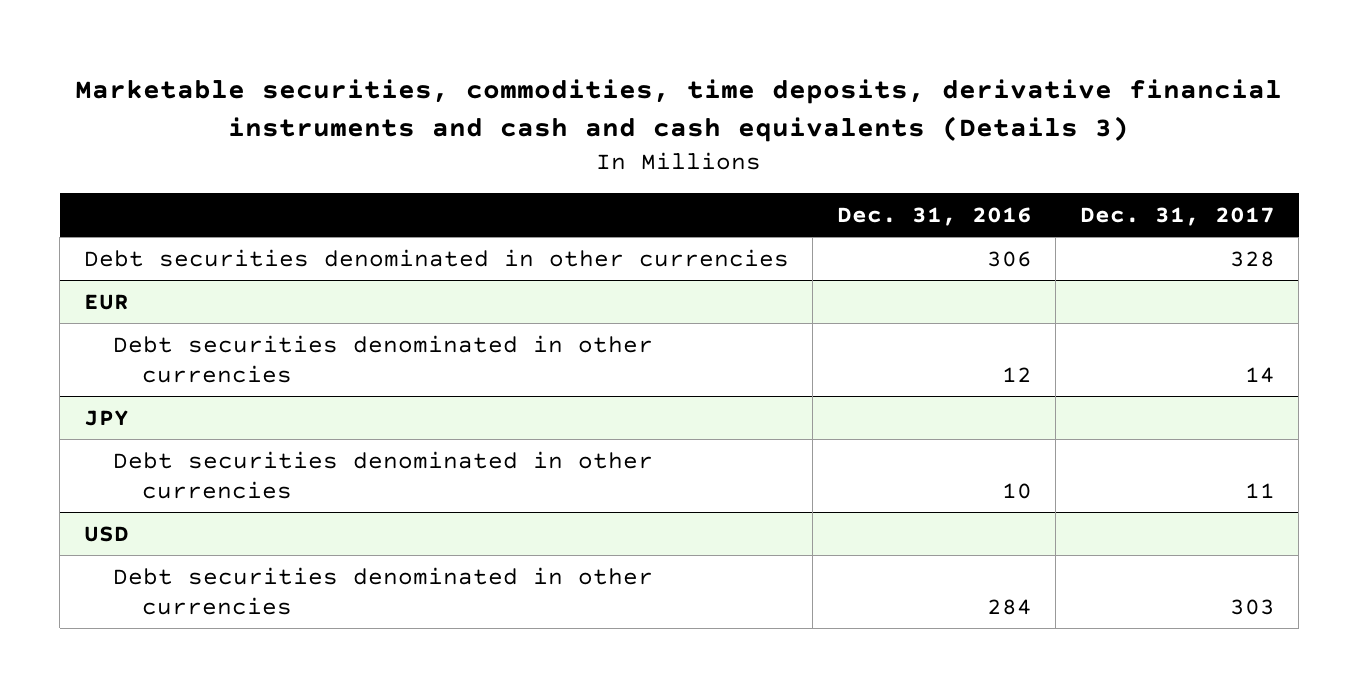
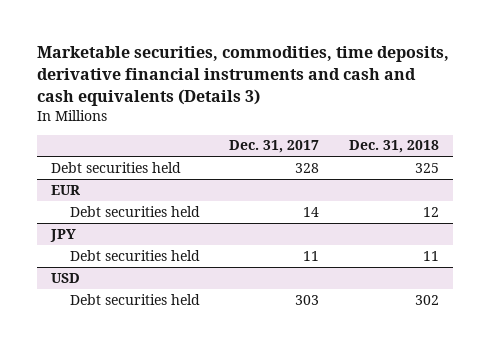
[836,206,1032,226] Dec. 31, 2016 -> none
none -> [348,140,439,154] Dec. 31, 2018
[83,248,789,267] Debt securities denominated in other currencies -> [51,161,182,173] Debt securities held
[112,334,653,383] Debt securities denominated in other currencies -> [69,205,200,217] Debt securities held
[112,450,653,499] Debt securities denominated in other currencies -> [69,249,200,261] Debt securities held
[112,566,653,615] Debt securities denominated in other currencies -> [69,293,200,305] Debt securities held

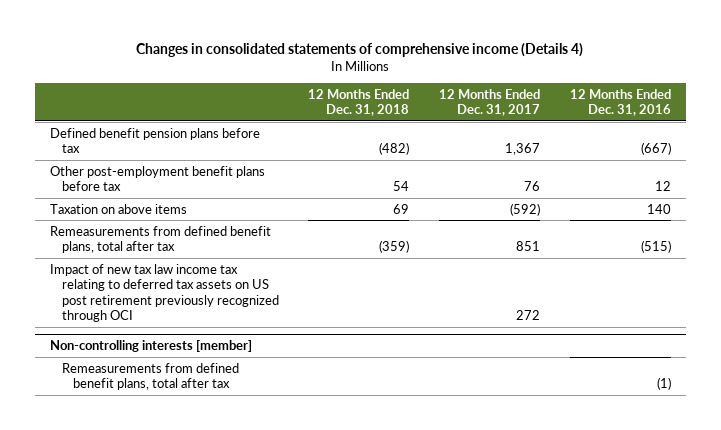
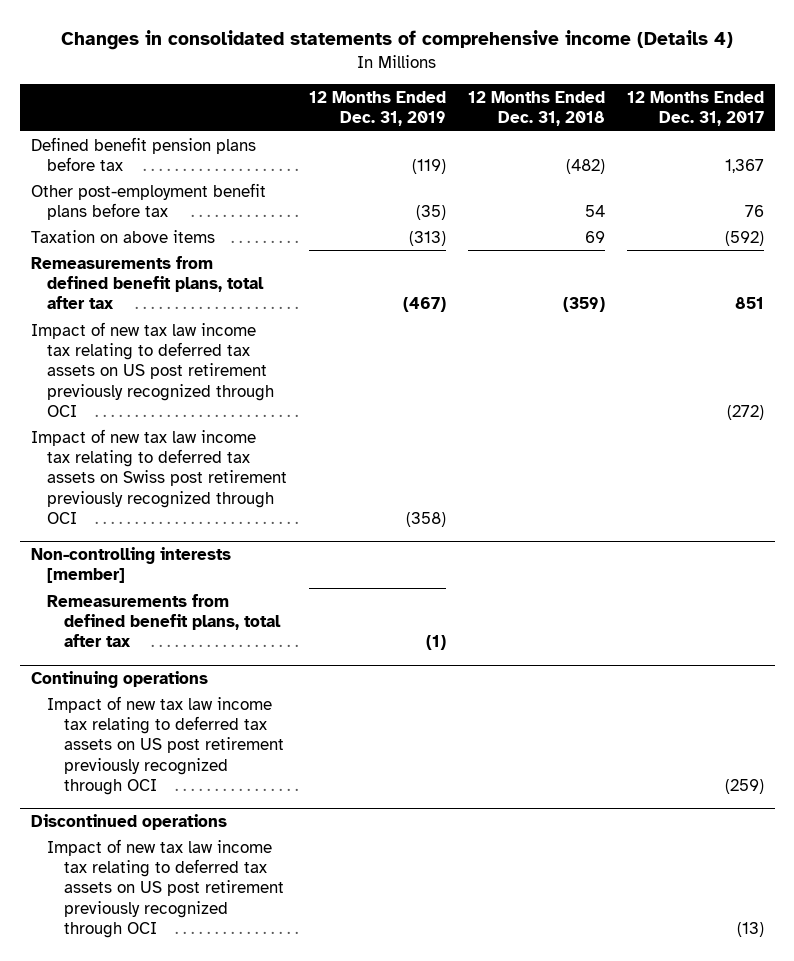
[569,88,671,117] 12 Months Ended Dec. 31, 2016 -> none
none -> [309,91,447,127] 12 Months Ended Dec. 31, 2019
[516,310,541,321] 272 -> [726,404,764,420] (272)
none -> [30,428,288,524] Impact of new tax law income tax relating to deferred tax assets on Swiss post retirement previously recognized through OCI
none -> [30,670,208,688] Continuing operations
none -> [47,695,285,795] Impact of new tax law income tax relating to deferred tax assets on US post retirement previously recognized through OCI
none -> [30,813,227,830] Discontinued operations
none -> [47,838,285,938] Impact of new tax law income tax relating to deferred tax assets on US post retirement previously recognized through OCI

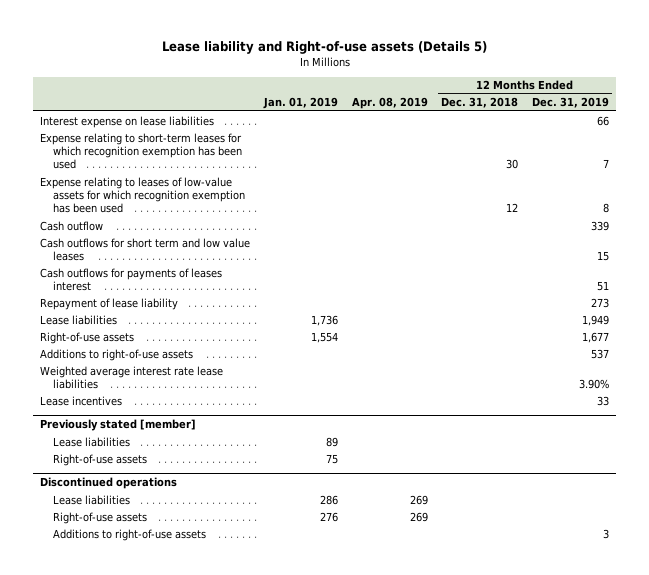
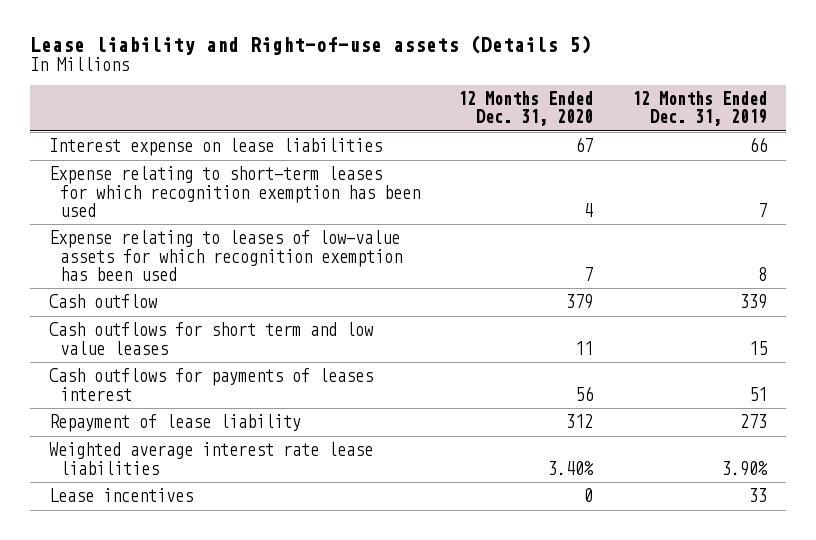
[262,97,338,110] Jan. 01, 2019 -> none
[351,97,428,110] Apr. 08, 2019 -> none
[441,97,519,109] Dec. 31, 2018 -> none
none -> [458,91,594,127] 12 Months Ended Dec. 31, 2020
[40,314,118,325] Lease liabilities -> none
[40,331,135,344] Right-of-use assets -> none
[40,348,194,361] Additions to right-of-use assets -> none
[40,419,197,432] Previously stated [member] -> none
[52,436,130,447] Lease liabilities -> none
[52,453,147,466] Right-of-use assets -> none
[40,477,178,490] Discontinued operations -> none
[52,494,130,505] Lease liabilities -> none
[52,511,147,524] Right-of-use assets -> none
[52,528,206,541] Additions to right-of-use assets -> none

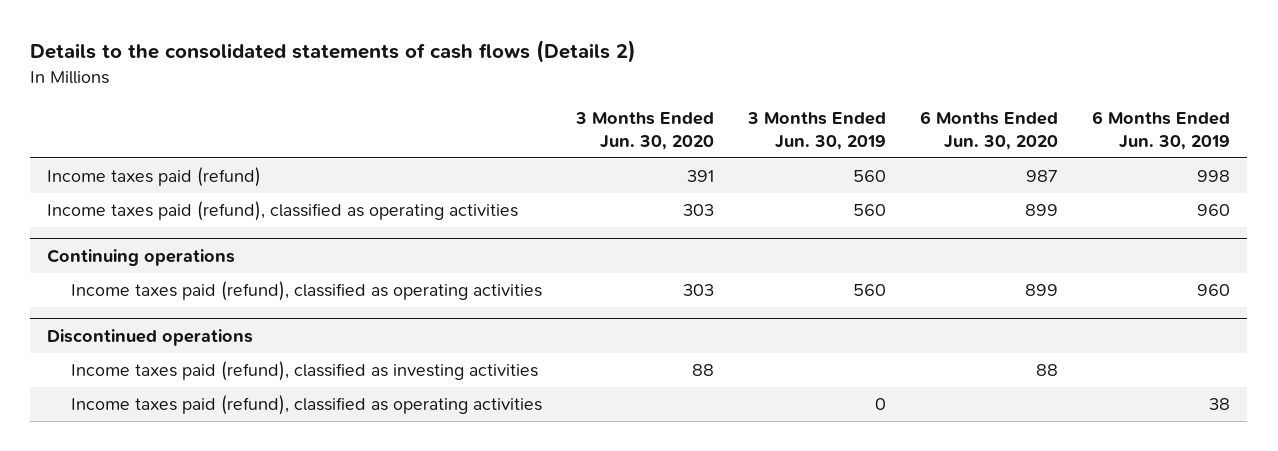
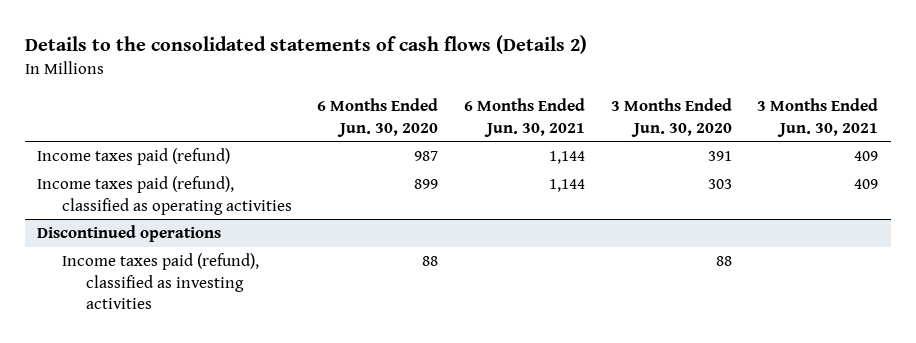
[746,111,886,150] 3 Months Ended Jun. 30, 2019 -> none
[1092,110,1231,150] 6 Months Ended Jun. 30, 2019 -> none
none -> [463,97,585,137] 6 Months Ended Jun. 30, 2021
none -> [757,97,879,137] 3 Months Ended Jun. 30, 2021
[47,248,236,266] Continuing operations -> none
[70,281,542,302] Income taxes paid (refund), classified as operating activities -> none
[70,395,542,416] Income taxes paid (refund), classified as operating activities -> none

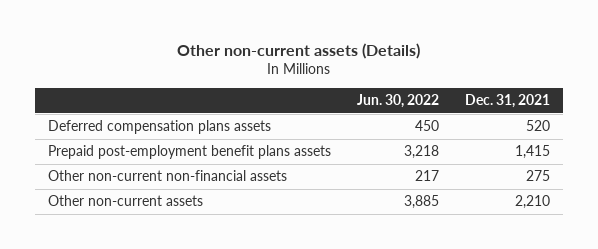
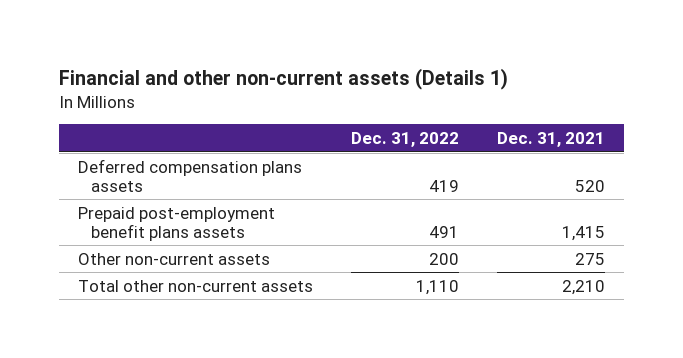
[177,43,421,60] Other non-current assets (Details) -> [58,67,508,90] Financial and other non-current assets (Details 1)
[357,94,440,109] Jun. 30, 2022 -> none
none -> [351,131,460,147] Dec. 31, 2022
[48,170,288,182] Other non-current non-financial assets -> [77,252,270,265] Other non-current assets
[48,195,204,207] Other non-current assets -> [77,279,313,292] Total other non-current assets

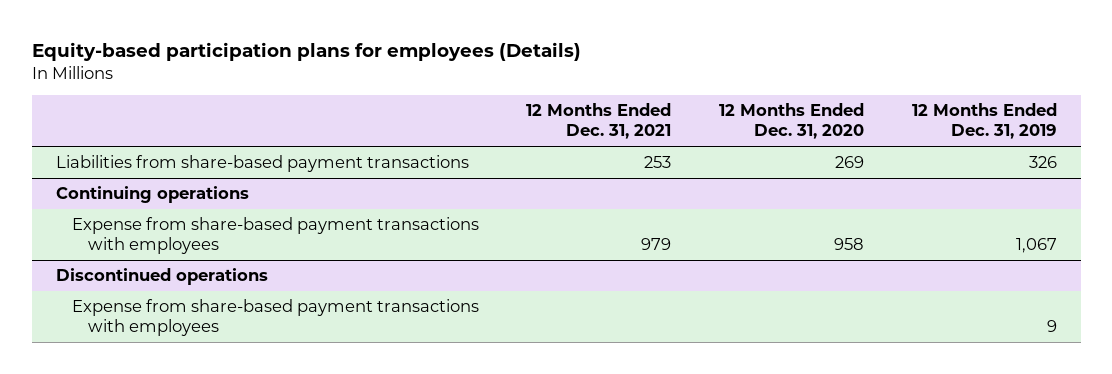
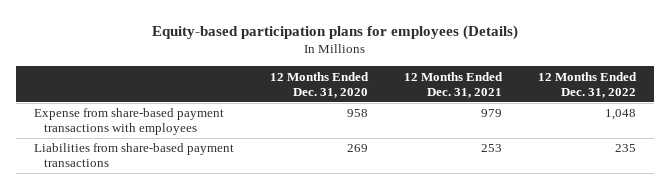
[911,103,1057,140] 12 Months Ended Dec. 31, 2019 -> none
none -> [538,71,638,98] 12 Months Ended Dec. 31, 2022
[55,186,249,204] Continuing operations -> none
[55,268,268,286] Discontinued operations -> none
[71,299,479,337] Expense from share-based payment transactions with employees -> none
[55,155,469,173] Liabilities from share-based payment transactions -> [33,143,234,168] Liabilities from share-based payment transactions

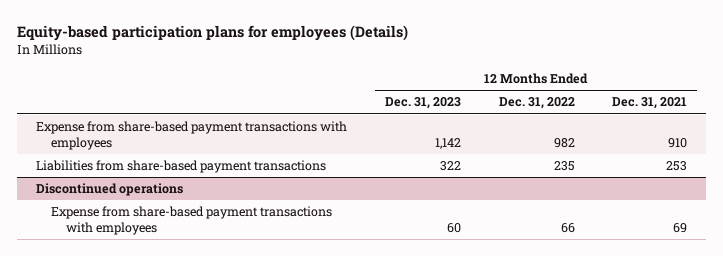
[269,71,369,98] 12 Months Ended Dec. 31, 2020 -> none
none -> [384,97,461,110] Dec. 31, 2023
[481,109,503,118] 979 -> [668,137,688,148] 910
[605,109,637,121] 1,048 -> [553,137,575,148] 982
none -> [36,183,184,197] Discontinued operations
none -> [51,206,333,235] Expense from share-based payment transactions with employees

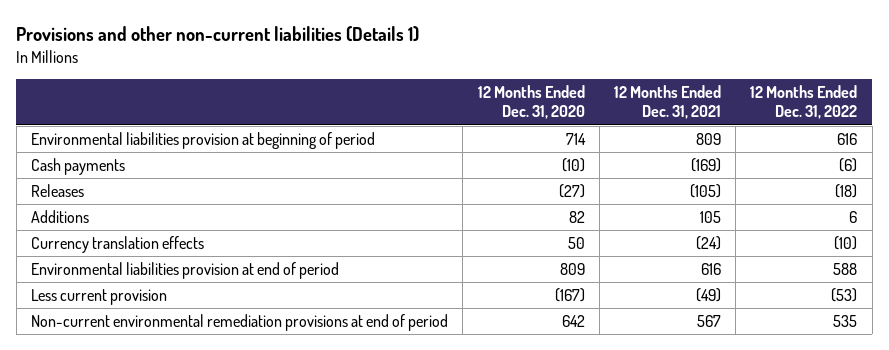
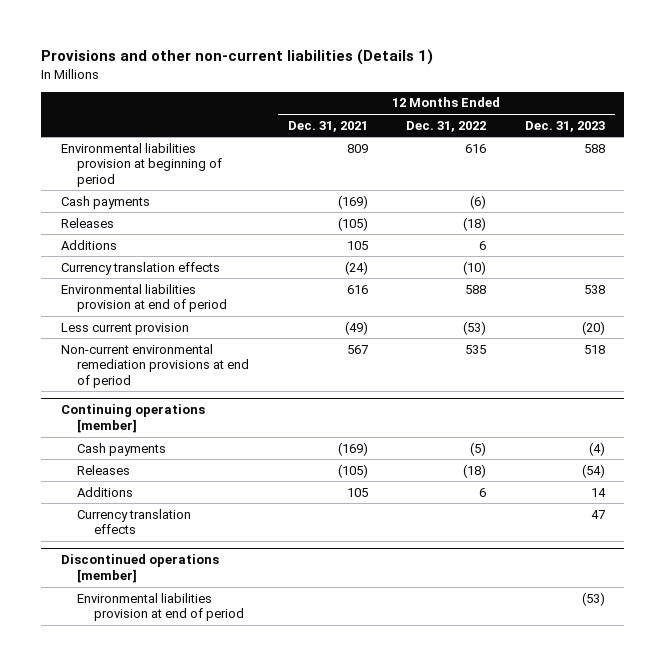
[477,84,585,120] 12 Months Ended Dec. 31, 2020 -> none
none -> [524,120,605,132] Dec. 31, 2023
none -> [60,404,205,434] Continuing operations [member]
none -> [77,442,167,456] Cash payments
none -> [77,464,131,475] Releases
none -> [77,486,134,497] Additions
none -> [77,508,192,535] Currency translation effects
none -> [60,554,219,584] Discontinued operations [member]
none -> [77,592,244,622] Environmental liabilities provision at end of period

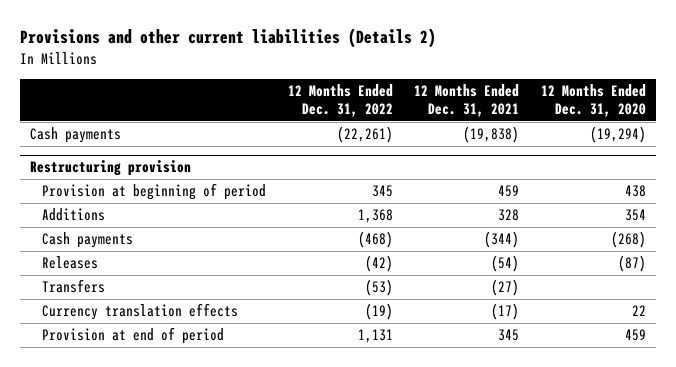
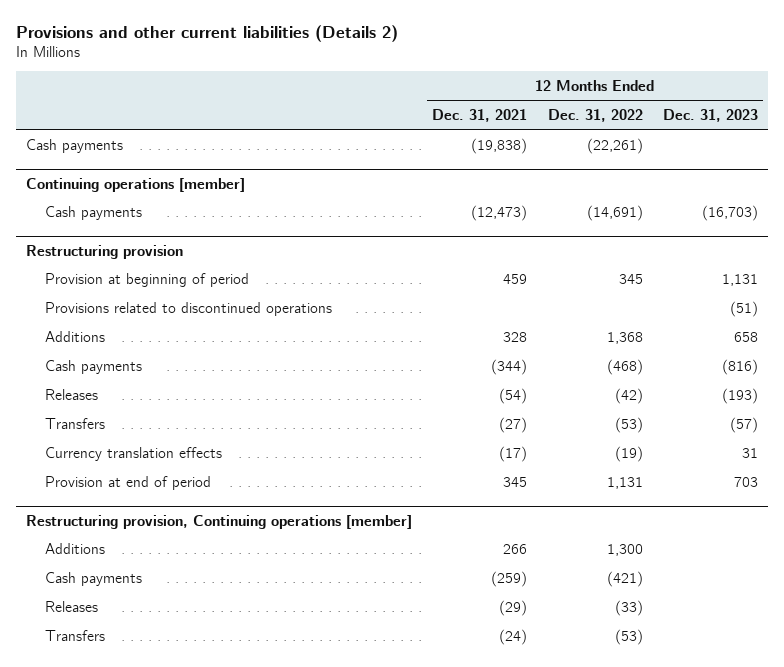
[540,84,646,118] 12 Months Ended Dec. 31, 2020 -> none
none -> [663,108,759,122] Dec. 31, 2023
none -> [25,177,245,192] Continuing operations [member]
none -> [45,206,143,221] Cash payments
none -> [45,302,333,317] Provisions related to discontinued operations
none -> [25,514,412,529] Restructuring provision, Continuing operations [member]
none -> [45,543,106,555] Additions
none -> [45,572,143,587] Cash payments
none -> [45,601,99,613] Releases
none -> [45,630,106,642] Transfers

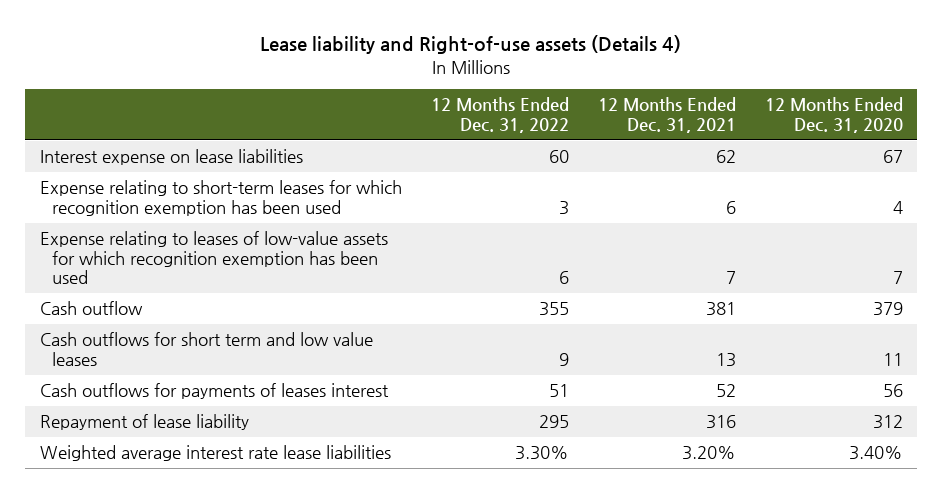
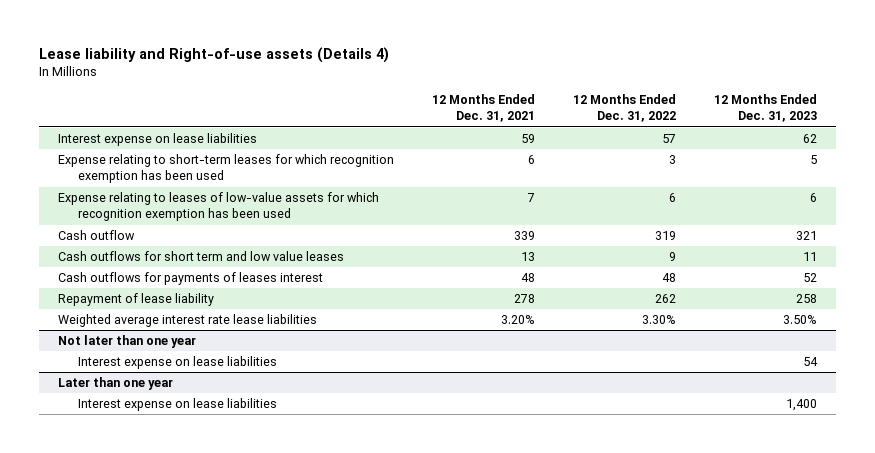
[764,97,903,133] 12 Months Ended Dec. 31, 2020 -> none
none -> [713,94,817,123] 12 Months Ended Dec. 31, 2023
[548,150,569,164] 60 -> [662,134,677,144] 57
[715,150,736,164] 62 -> [521,134,536,144] 59
[538,302,569,317] 355 -> [655,231,677,241] 319
[705,302,736,317] 381 -> [514,231,536,241] 339
[548,384,569,398] 51 -> [662,273,677,283] 48
[715,384,736,398] 52 -> [521,273,536,283] 48
[538,415,569,429] 295 -> [655,294,677,304] 262
[705,415,736,430] 316 -> [514,294,536,304] 278
none -> [58,335,197,349] Not later than one year
none -> [78,356,278,370] Interest expense on lease liabilities
none -> [58,377,174,391] Later than one year
none -> [78,398,278,412] Interest expense on lease liabilities

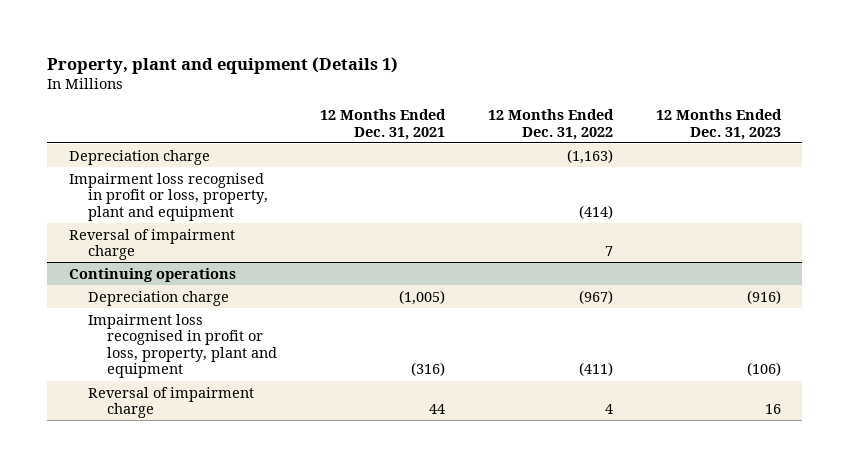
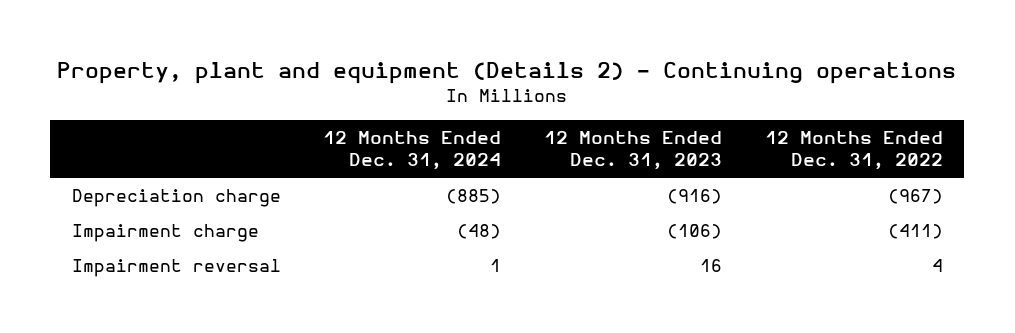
[47,56,399,74] Property, plant and equipment (Details 1) -> [57,61,957,84] Property, plant and equipment (Details 2) - Continuing operations
[320,108,447,140] 12 Months Ended Dec. 31, 2021 -> none
none -> [323,131,502,171] 12 Months Ended Dec. 31, 2024
[68,149,210,165] Depreciation charge -> none
[68,172,268,221] Impairment loss recognised in profit or loss, property, plant and equipment -> none
[68,228,235,261] Reversal of impairment charge -> none
[68,267,236,282] Continuing operations -> none
[87,313,278,379] Impairment loss recognised in profit or loss, property, plant and equipment -> [71,224,259,243] Impairment charge
[87,386,254,419] Reversal of impairment charge -> [71,259,281,278] Impairment reversal

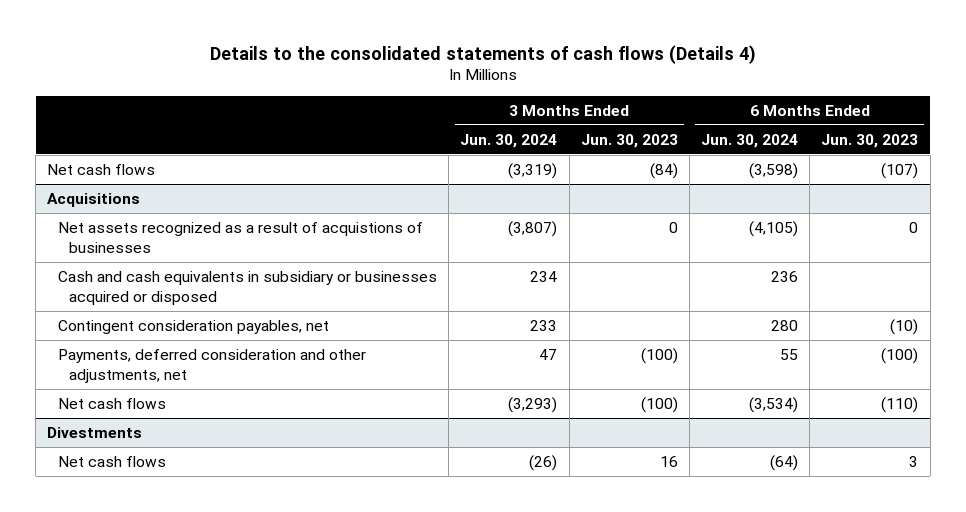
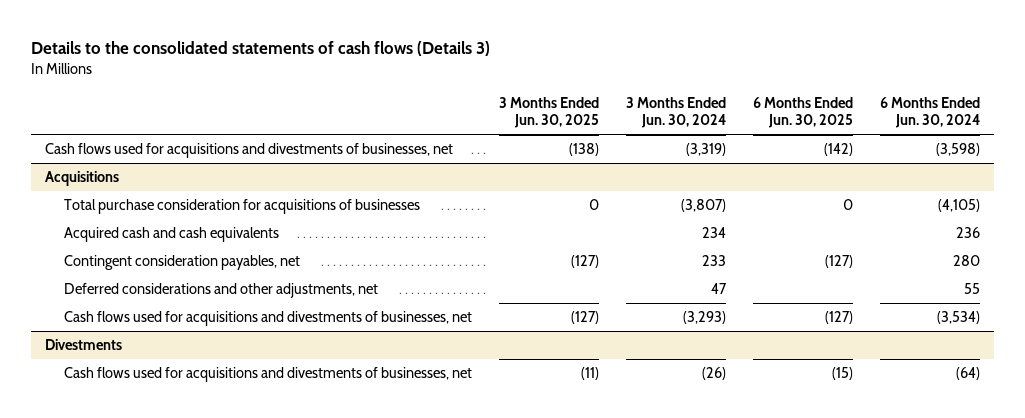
[209,44,756,64] Details to the consolidated statements of cash flows (Details 4) -> [31,41,491,57] Details to the consolidated statements of cash flows (Details 3)
[580,133,678,148] Jun. 30, 2023 -> none
[821,133,919,148] Jun. 30, 2023 -> none
none -> [499,96,600,129] 3 Months Ended Jun. 30, 2025
none -> [753,96,854,129] 6 Months Ended Jun. 30, 2025
[47,163,156,175] Net cash flows -> [44,143,453,159] Cash flows used for acquisitions and divestments of businesses, net
[58,221,424,253] Net assets recognized as a result of acquistions of businesses -> [64,199,421,215] Total purchase consideration for acquisitions of businesses
[58,270,438,305] Cash and cash equivalents in subsidiary or businesses acquired or disposed -> [64,227,280,243] Acquired cash and cash equivalents
[58,348,367,383] Payments, deferred consideration and other adjustments, net -> [64,283,379,299] Deferred considerations and other adjustments, net
[58,397,167,409] Net cash flows -> [64,311,473,327] Cash flows used for acquisitions and divestments of businesses, net
[58,455,167,467] Net cash flows -> [64,367,473,383] Cash flows used for acquisitions and divestments of businesses, net

